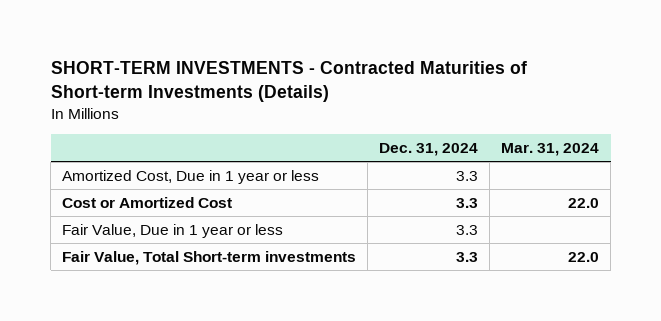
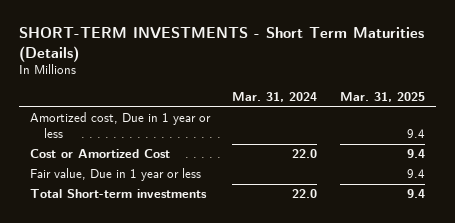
[50,61,527,103] SHORT-TERM INVESTMENTS - Contracted Maturities of Short-term Investments (Details) -> [18,27,424,62] SHORT-TERM INVESTMENTS - Short Term Maturities (Details)
[379,142,479,156] Dec. 31, 2024 -> none
none -> [339,92,425,103] Mar. 31, 2025
[62,169,320,184] Amortized Cost, Due in 1 year or less -> [29,112,211,139] Amortized cost, Due in 1 year or less
[62,223,284,238] Fair Value, Due in 1 year or less -> [29,168,201,182] Fair value, Due in 1 year or less
[62,250,357,265] Fair Value, Total Short-term investments -> [29,189,207,199] Total Short-term investments

